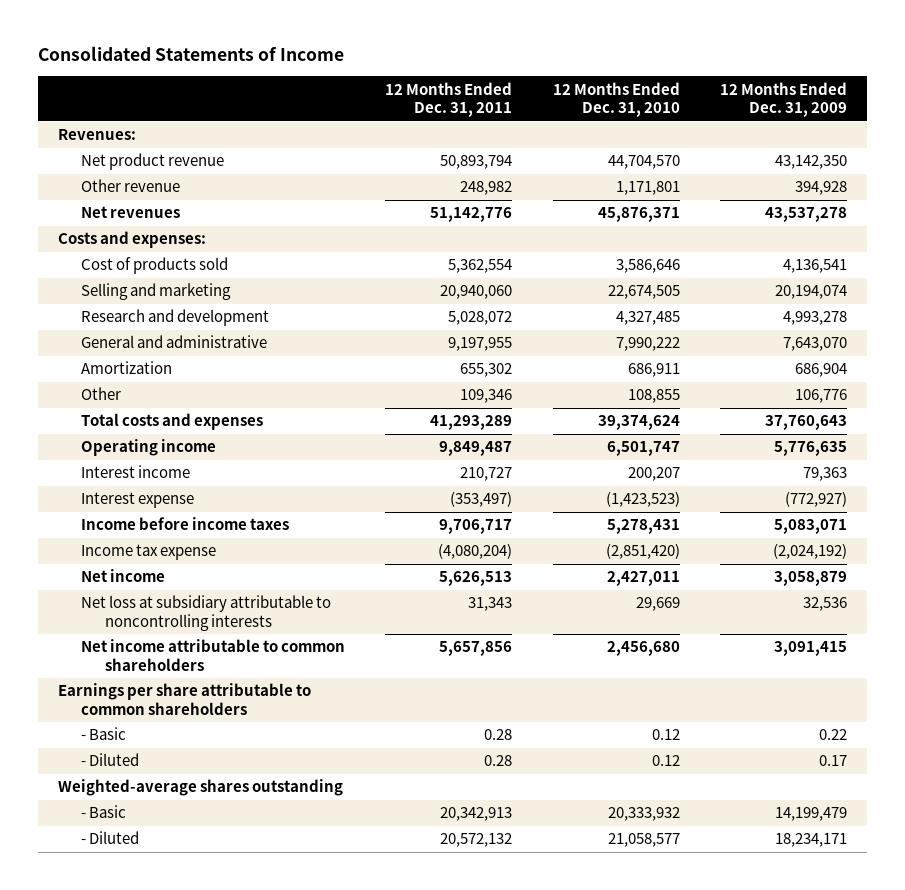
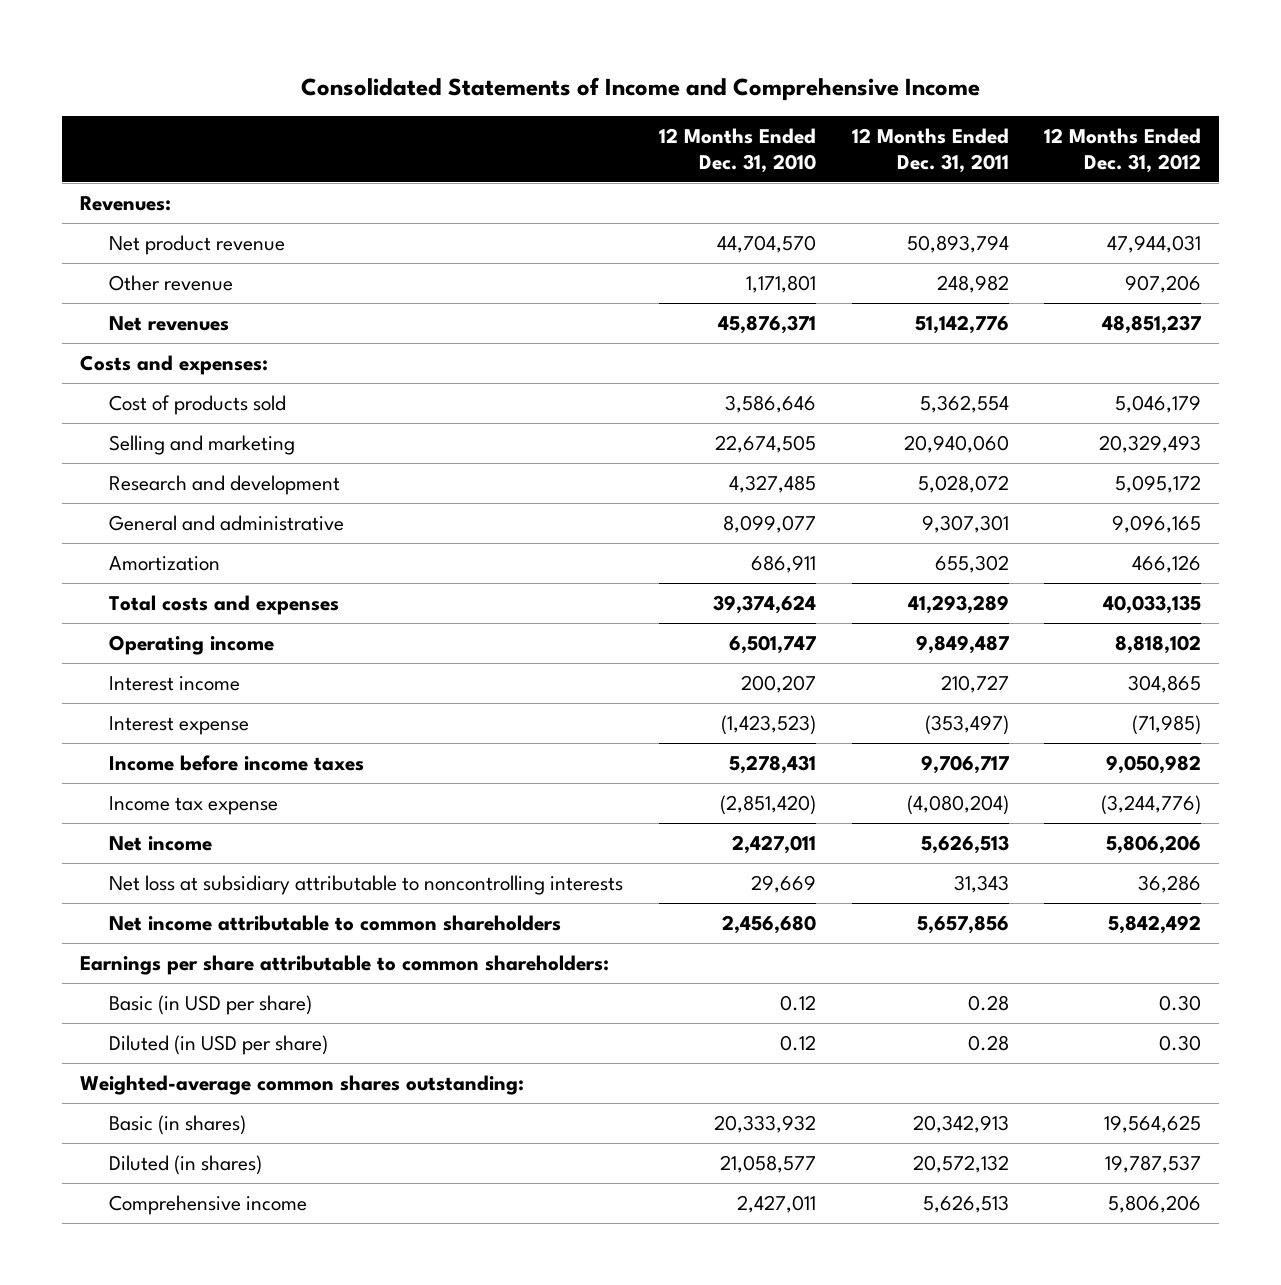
[37,46,344,62] Consolidated Statements of Income -> [300,76,980,101] Consolidated Statements of Income and Comprehensive Income
[720,81,848,118] 12 Months Ended Dec. 31, 2009 -> none
none -> [1044,128,1202,173] 12 Months Ended Dec. 31, 2012
[448,337,513,352] 9,197,955 -> [921,515,1009,534] 9,307,301
[615,337,680,352] 7,990,222 -> [723,515,817,534] 8,099,077
[81,387,122,401] Other -> none
[57,683,311,716] Earnings per share attributable to common shareholders -> [79,955,609,976] Earnings per share attributable to common shareholders:
[81,727,127,741] - Basic -> [109,995,313,1016] Basic (in USD per share)
[81,753,140,767] - Diluted -> [109,1035,329,1056] Diluted (in USD per share)
[57,779,343,797] Weighted-average shares outstanding -> [79,1075,524,1096] Weighted-average common shares outstanding:
[81,805,127,819] - Basic -> [109,1115,247,1136] Basic (in shares)
[81,831,140,845] - Diluted -> [109,1155,263,1176] Diluted (in shares)
none -> [109,1195,308,1216] Comprehensive income

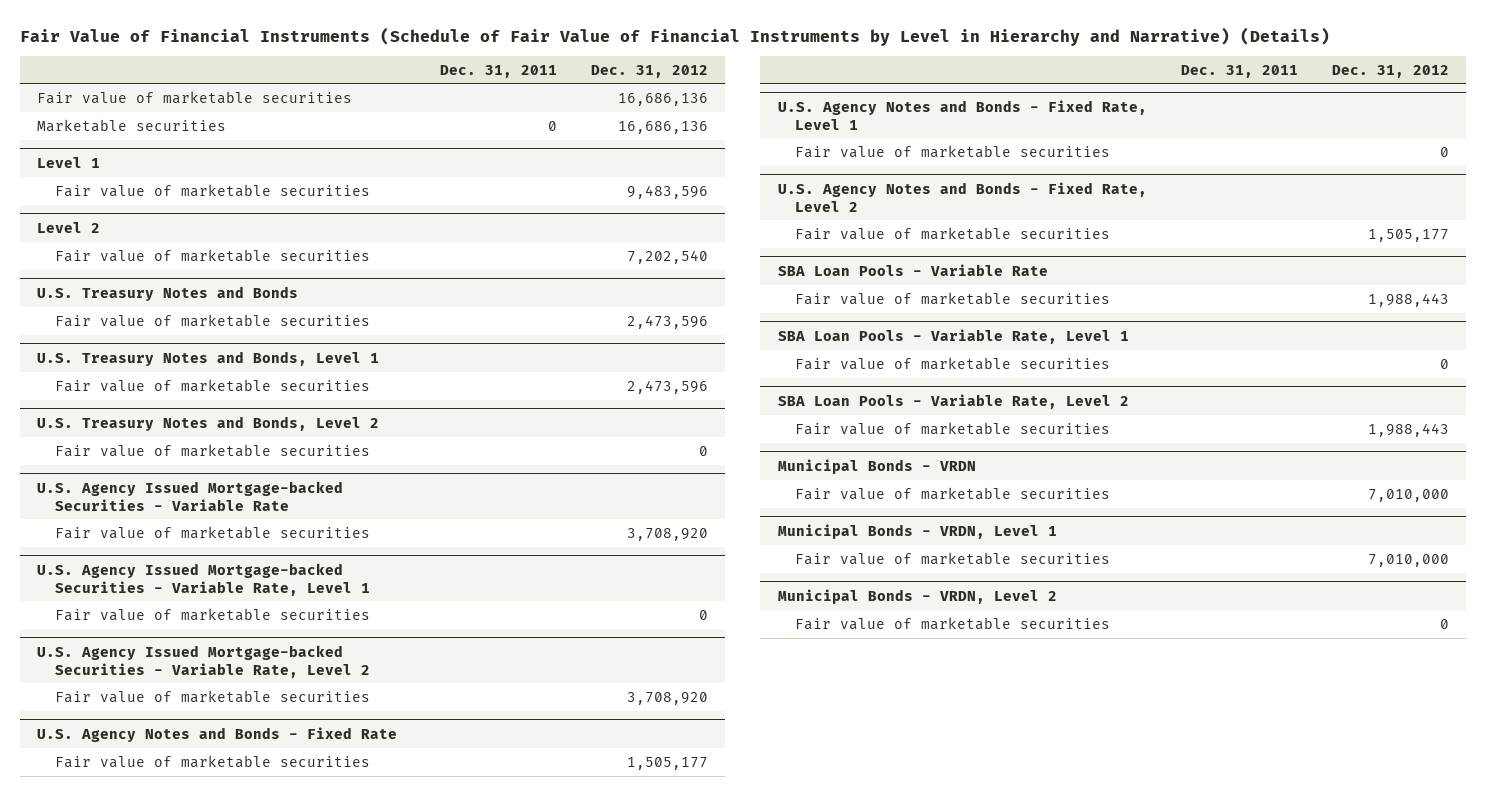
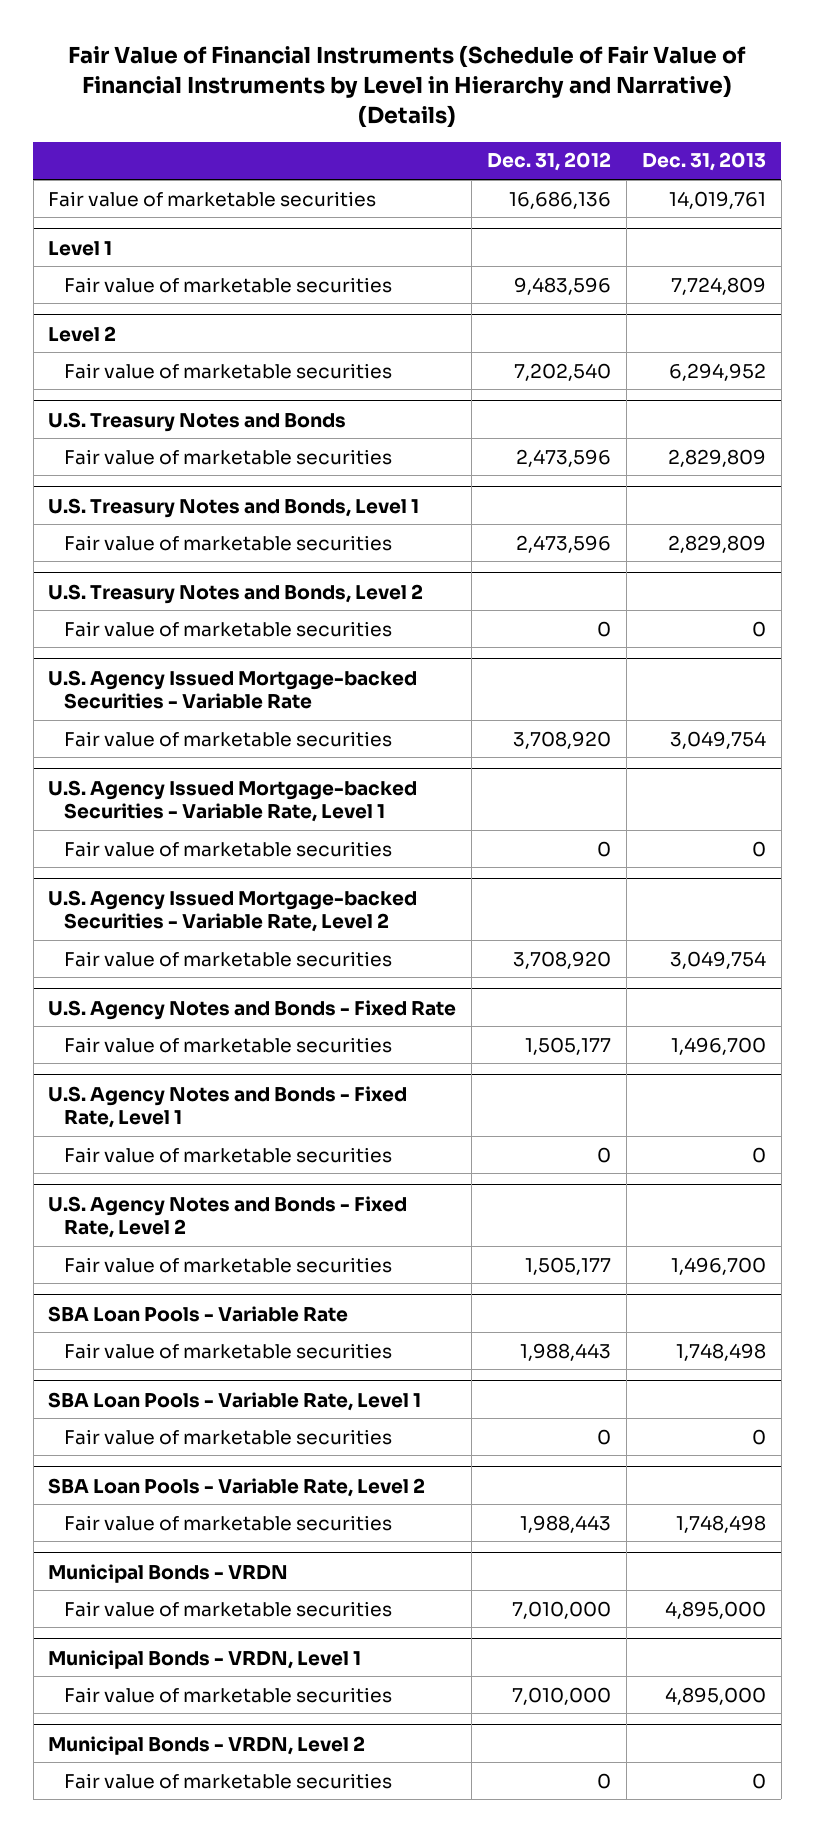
[440,64,558,78] Dec. 31, 2011 -> none
none -> [642,152,767,172] Dec. 31, 2013
[37,118,227,132] Marketable securities -> none

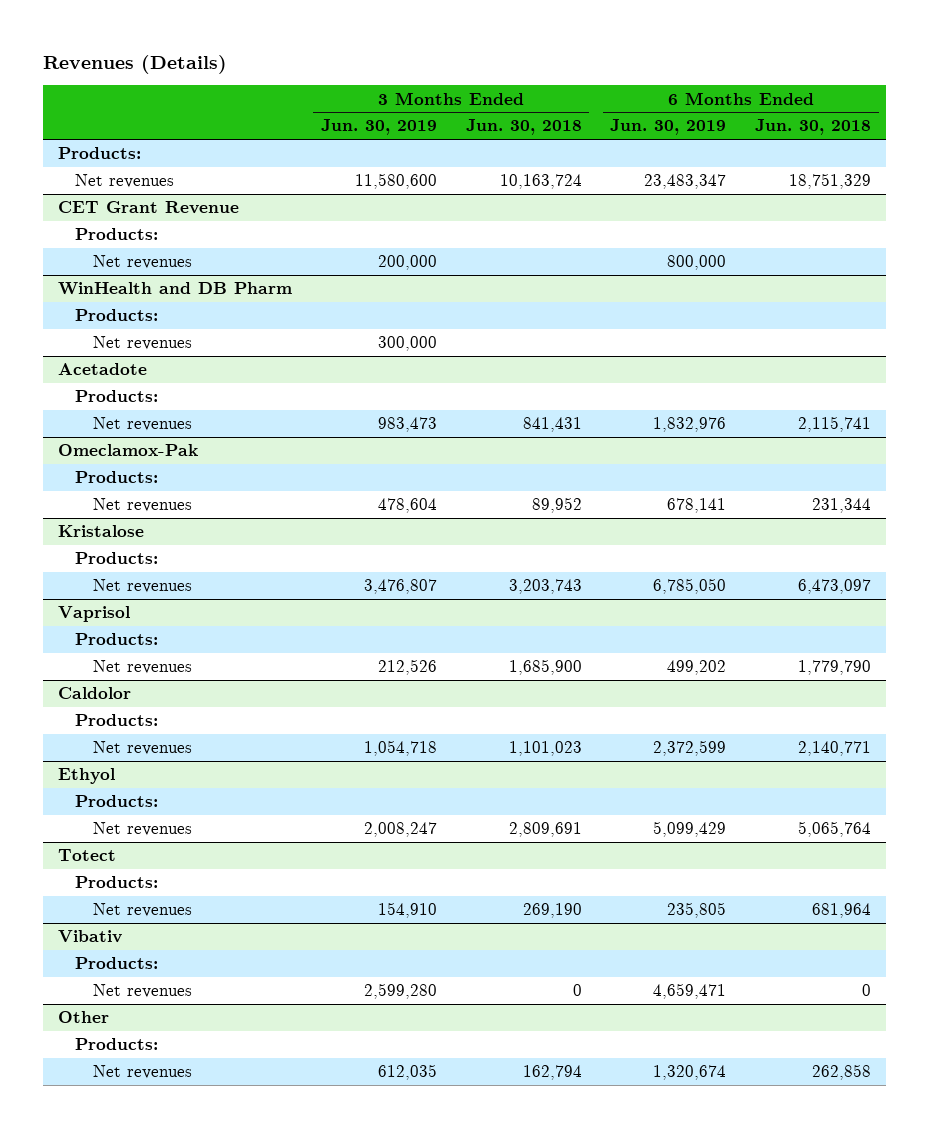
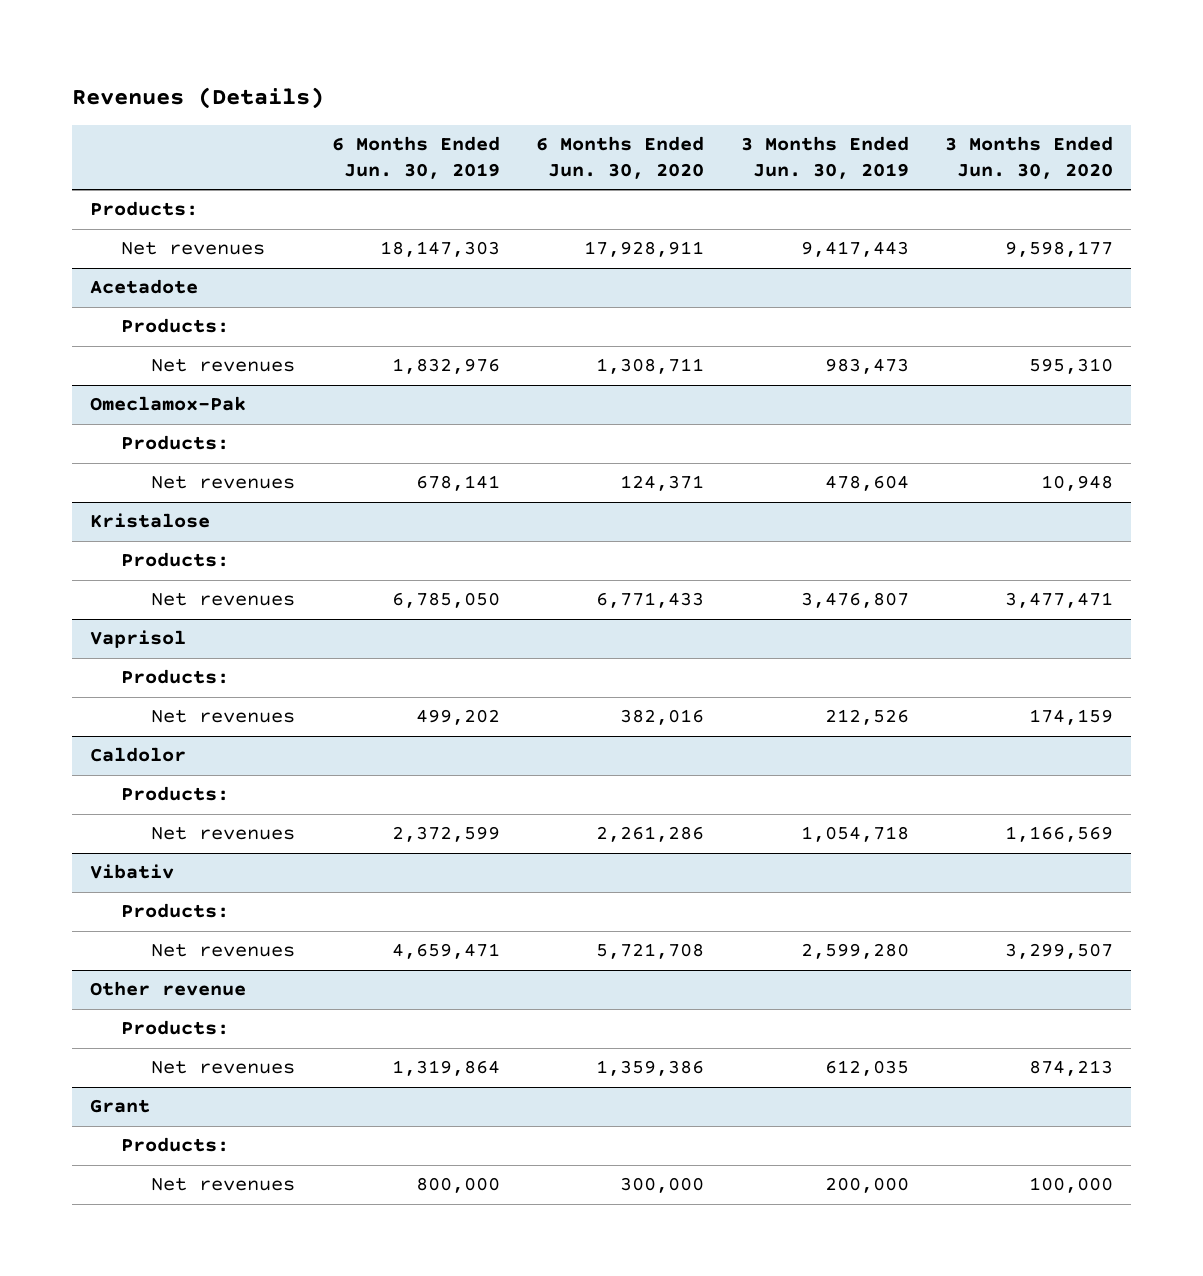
[465,119,582,136] Jun. 30, 2018 -> none
[755,119,872,136] Jun. 30, 2018 -> none
none -> [536,136,705,180] 6 Months Ended Jun. 30, 2020
none -> [945,136,1114,180] 3 Months Ended Jun. 30, 2020
[57,201,239,215] CET Grant Revenue -> none
[75,228,159,241] Products: -> none
[93,255,193,270] Net revenues -> none
[57,282,292,296] WinHealth and DB Pharm -> none
[75,309,159,322] Products: -> none
[93,336,193,351] Net revenues -> none
[354,173,437,190] 11,580,600 -> [800,241,909,258] 9,417,443
[644,174,727,190] 23,483,347 -> [379,241,500,258] 18,147,303
[57,768,115,785] Ethyol -> none
[75,795,159,808] Products: -> none
[93,822,193,837] Net revenues -> none
[57,849,116,862] Totect -> none
[75,876,159,889] Products: -> none
[93,903,193,918] Net revenues -> none
[57,1011,109,1024] Other -> [90,981,247,997] Other revenue
[653,1065,727,1081] 1,320,674 -> [391,1060,500,1077] 1,319,864
none -> [90,1099,151,1114] Grant
none -> [120,1137,229,1153] Products:
none -> [151,1177,296,1192] Net revenues

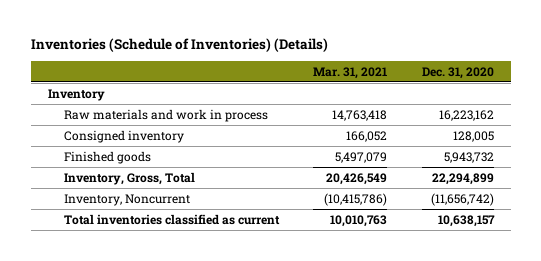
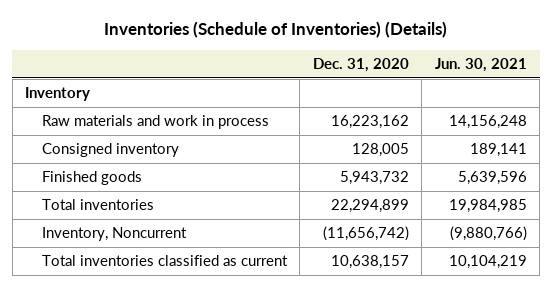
[313,66,388,79] Mar. 31, 2021 -> none
none -> [434,58,527,73] Jun. 30, 2021
[64,171,196,185] Inventory, Gross, Total -> [41,199,154,211] Total inventories

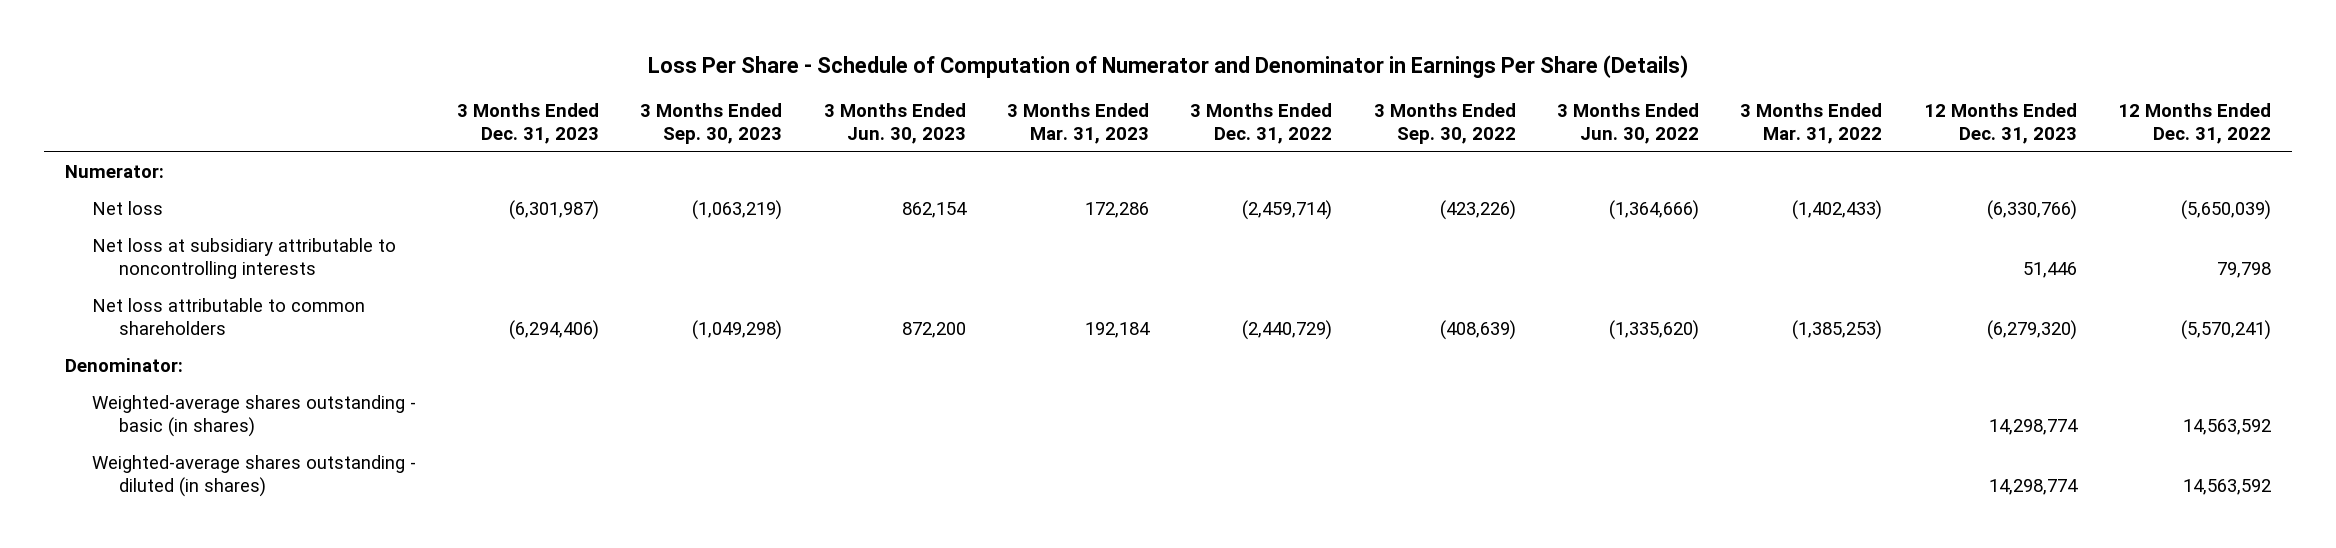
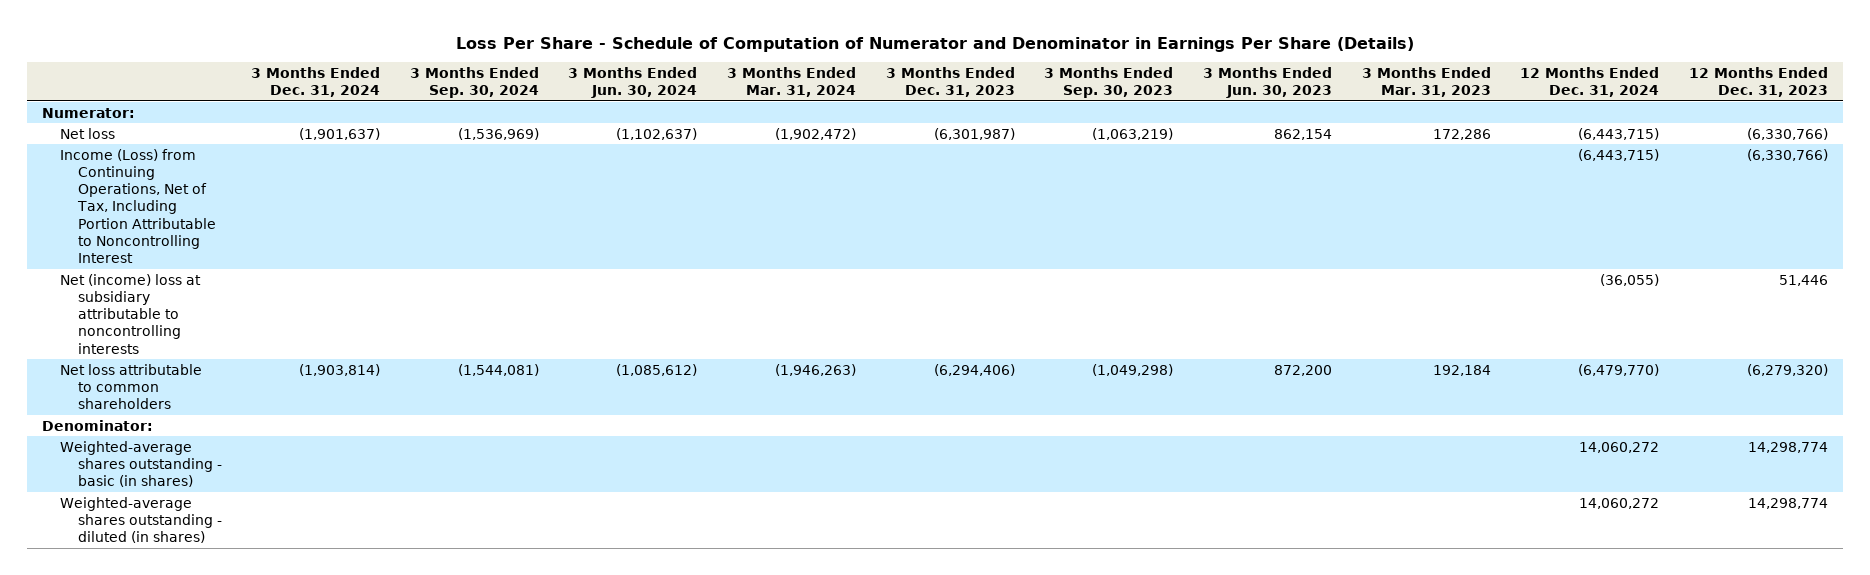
[1190,102,1333,145] 3 Months Ended Dec. 31, 2022 -> none
[1373,102,1516,145] 3 Months Ended Sep. 30, 2022 -> none
[1557,102,1700,145] 3 Months Ended Jun. 30, 2022 -> none
[1740,102,1883,145] 3 Months Ended Mar. 31, 2022 -> none
[2117,102,2271,145] 12 Months Ended Dec. 31, 2022 -> none
none -> [251,66,381,97] 3 Months Ended Dec. 31, 2024
none -> [409,66,539,98] 3 Months Ended Sep. 30, 2024
none -> [568,66,698,98] 3 Months Ended Jun. 30, 2024
none -> [727,66,857,97] 3 Months Ended Mar. 31, 2024
none -> [1520,66,1660,97] 12 Months Ended Dec. 31, 2024
none -> [59,148,216,264] Income (Loss) from Continuing Operations, Net of Tax, Including Portion Attributable to Noncontrolling Interest
[91,237,396,279] Net loss at subsidiary attributable to noncontrolling interests -> [59,273,201,354] Net (income) loss at subsidiary attributable to noncontrolling interests

